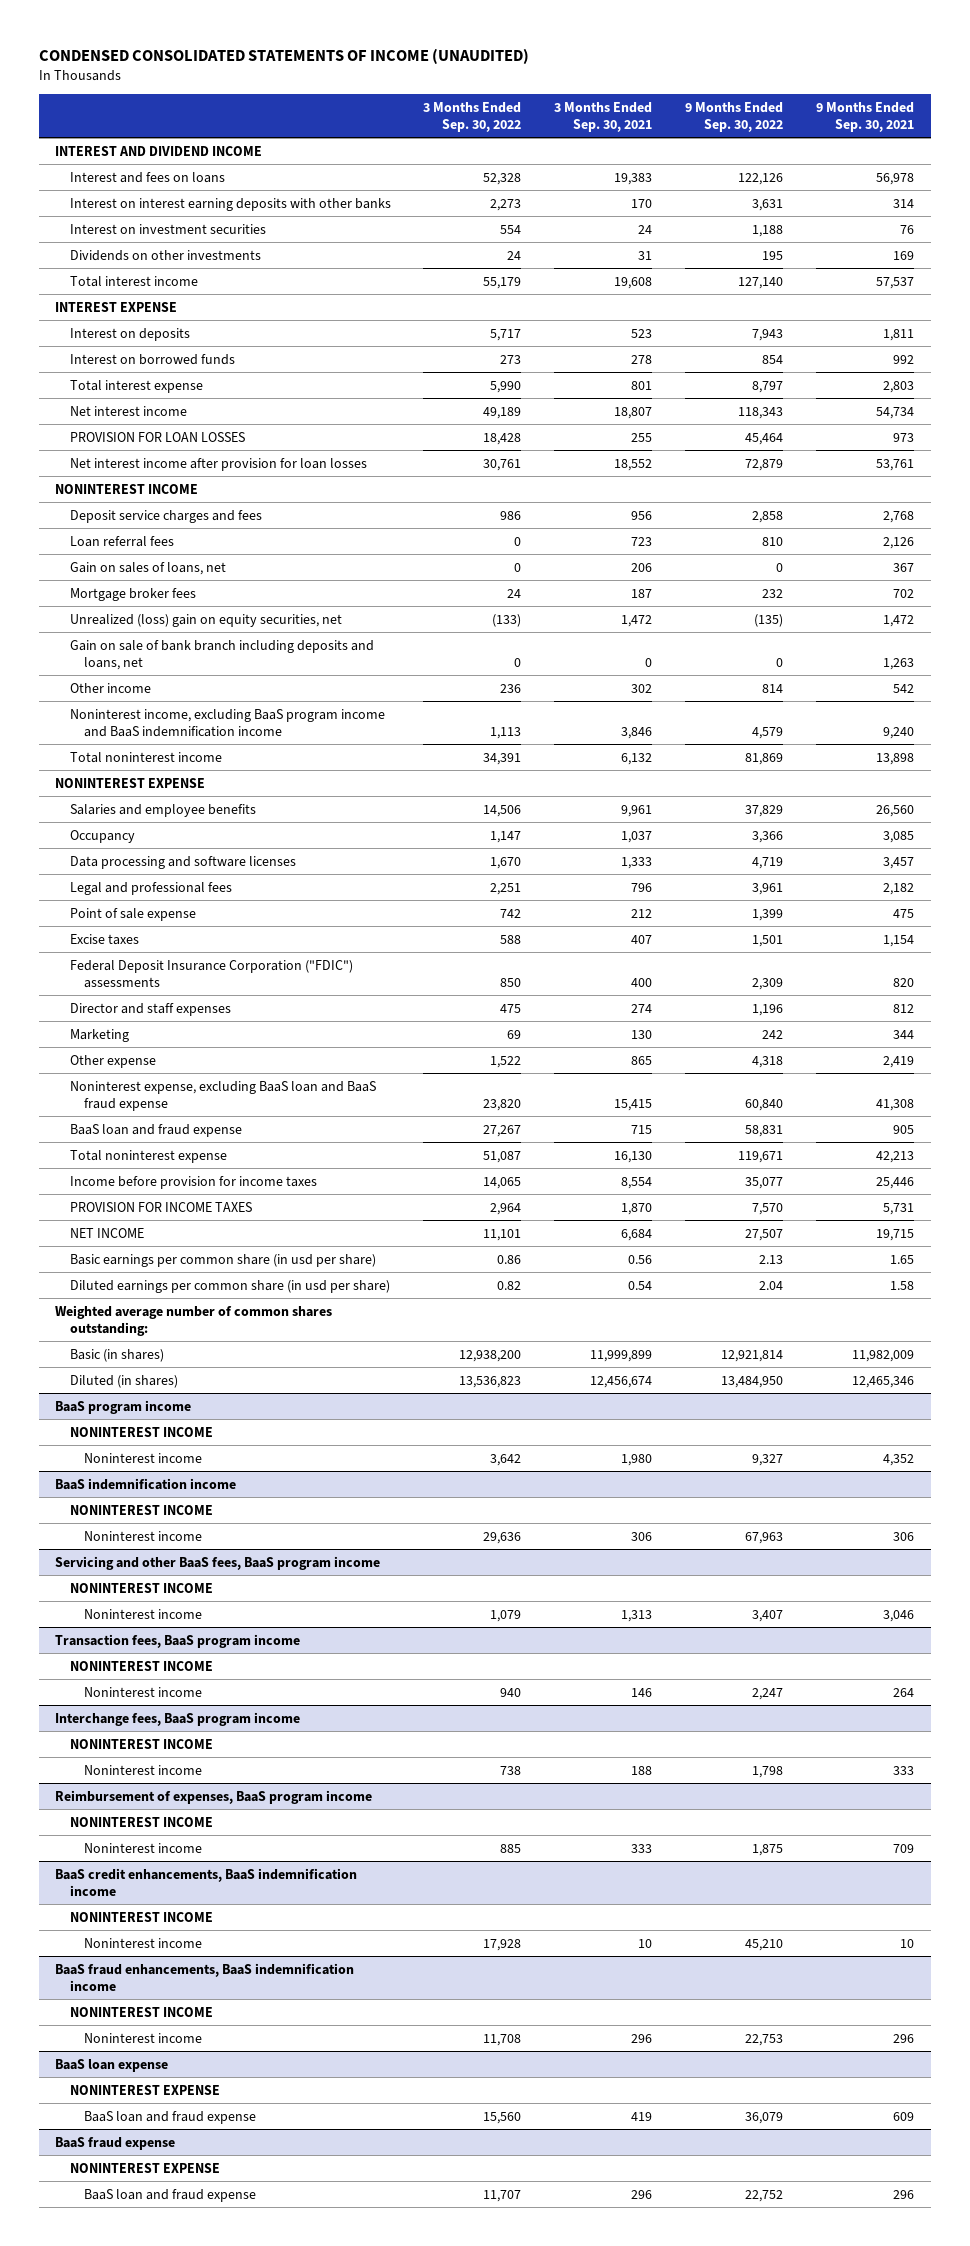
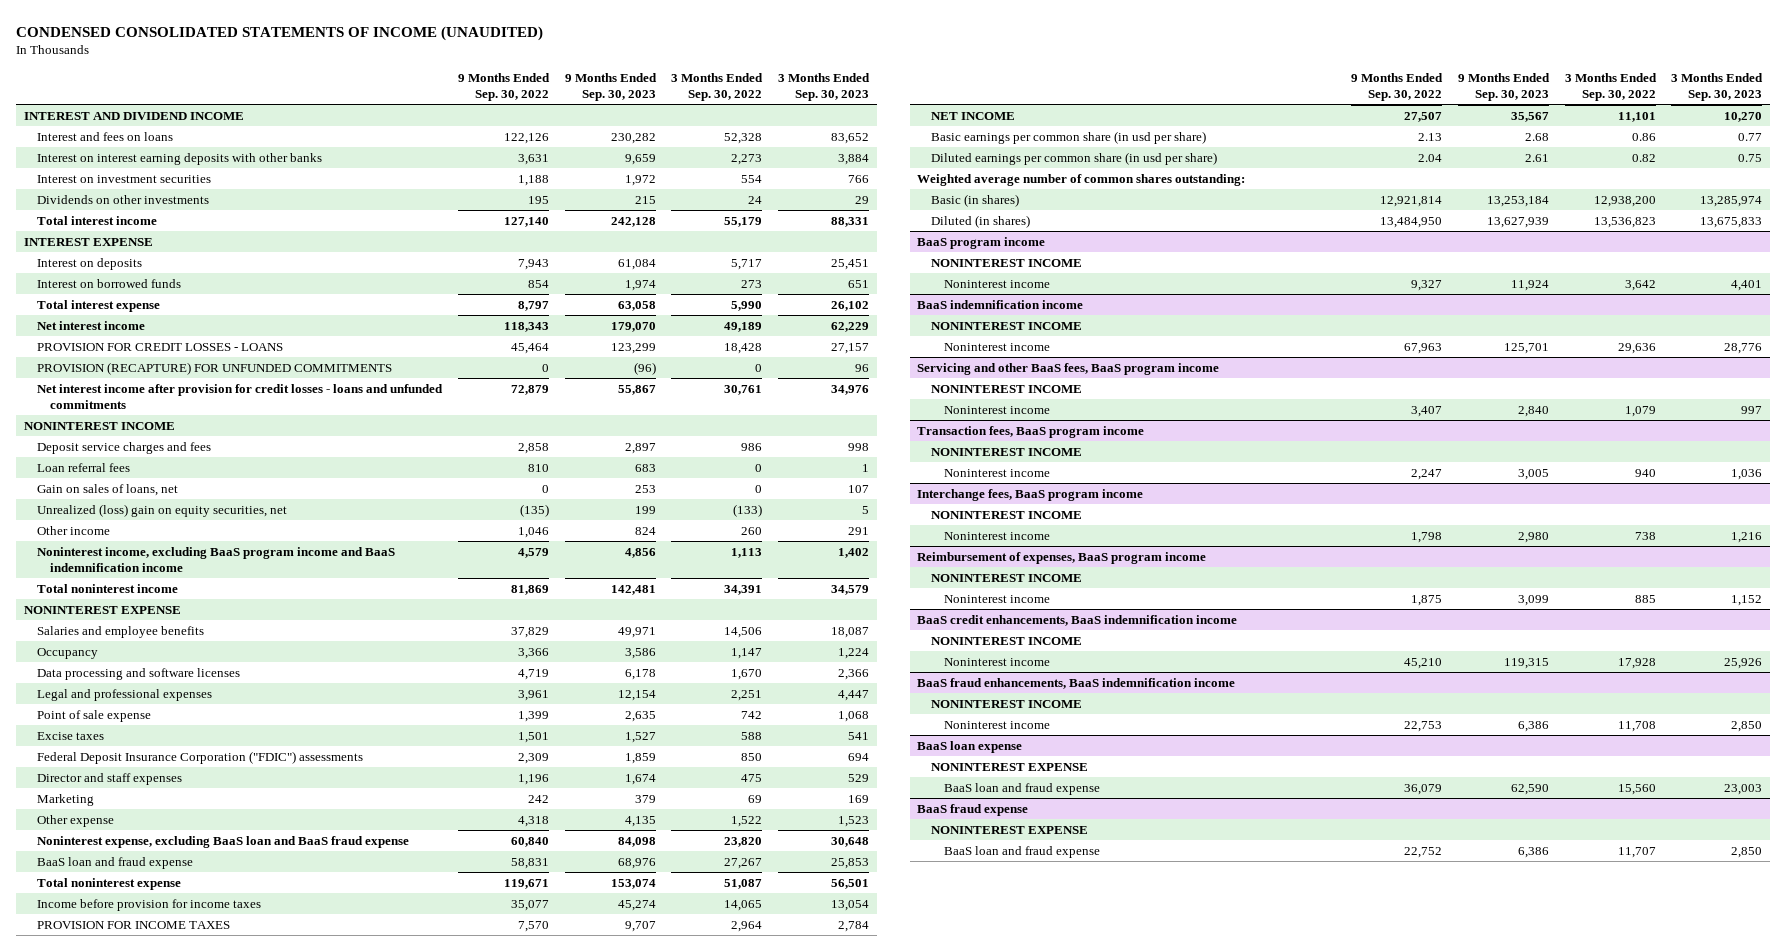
[554,101,653,132] 3 Months Ended Sep. 30, 2021 -> none
[816,101,915,132] 9 Months Ended Sep. 30, 2021 -> none
none -> [564,73,657,102] 9 Months Ended Sep. 30, 2023
none -> [778,73,871,102] 3 Months Ended Sep. 30, 2023
[69,431,245,442] PROVISION FOR LOAN LOSSES -> [37,342,284,351] PROVISION FOR CREDIT LOSSES - LOANS
none -> [37,361,393,375] PROVISION (RECAPTURE) FOR UNFUNDED COMMITMENTS
[69,457,367,471] Net interest income after provision for loan losses -> [37,383,444,409] Net interest income after provision for credit losses - loans and unfunded commitments
[69,587,196,601] Mortgage broker fees -> none
[69,639,374,670] Gain on sale of bank branch including deposits and loans, net -> none
[500,683,522,693] 236 -> [741,526,763,535] 260
[762,683,784,693] 814 -> [518,526,550,538] 1,046
[69,881,232,895] Legal and professional fees -> [37,688,213,701] Legal and professional expenses

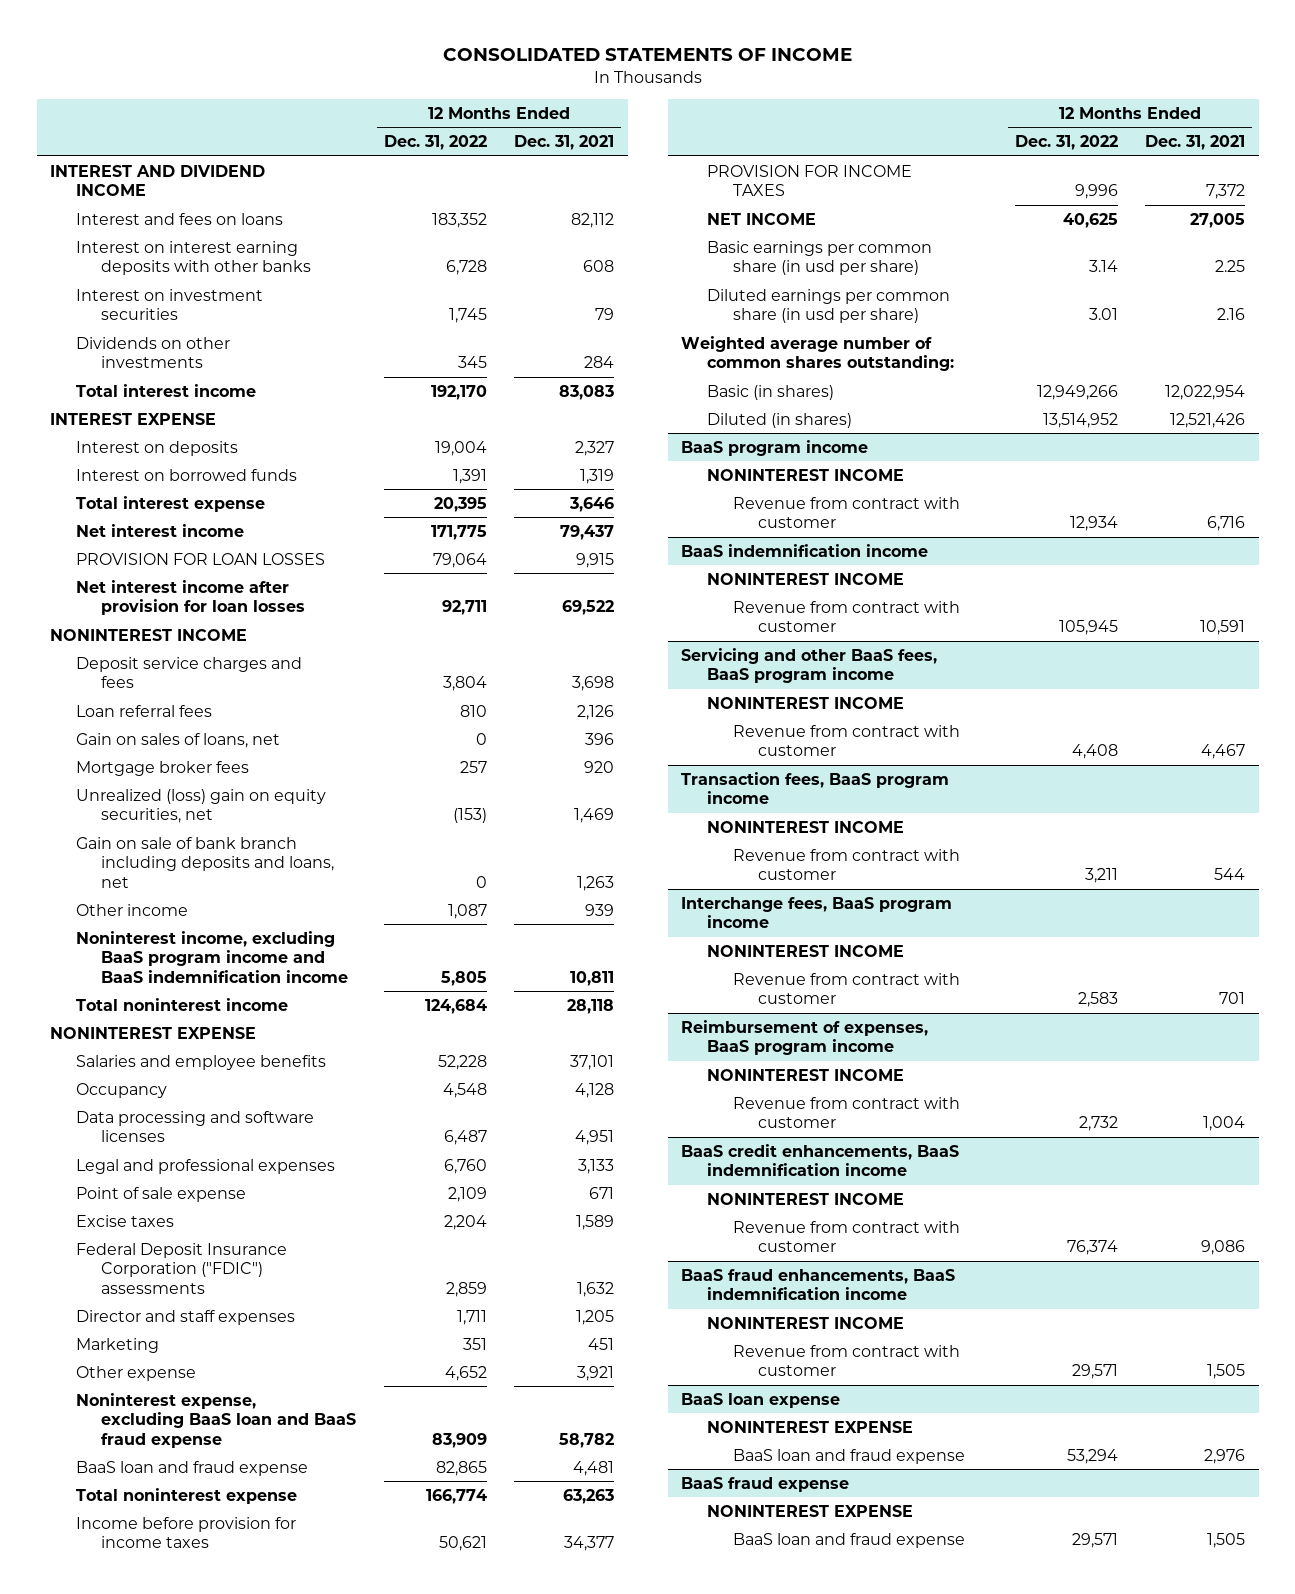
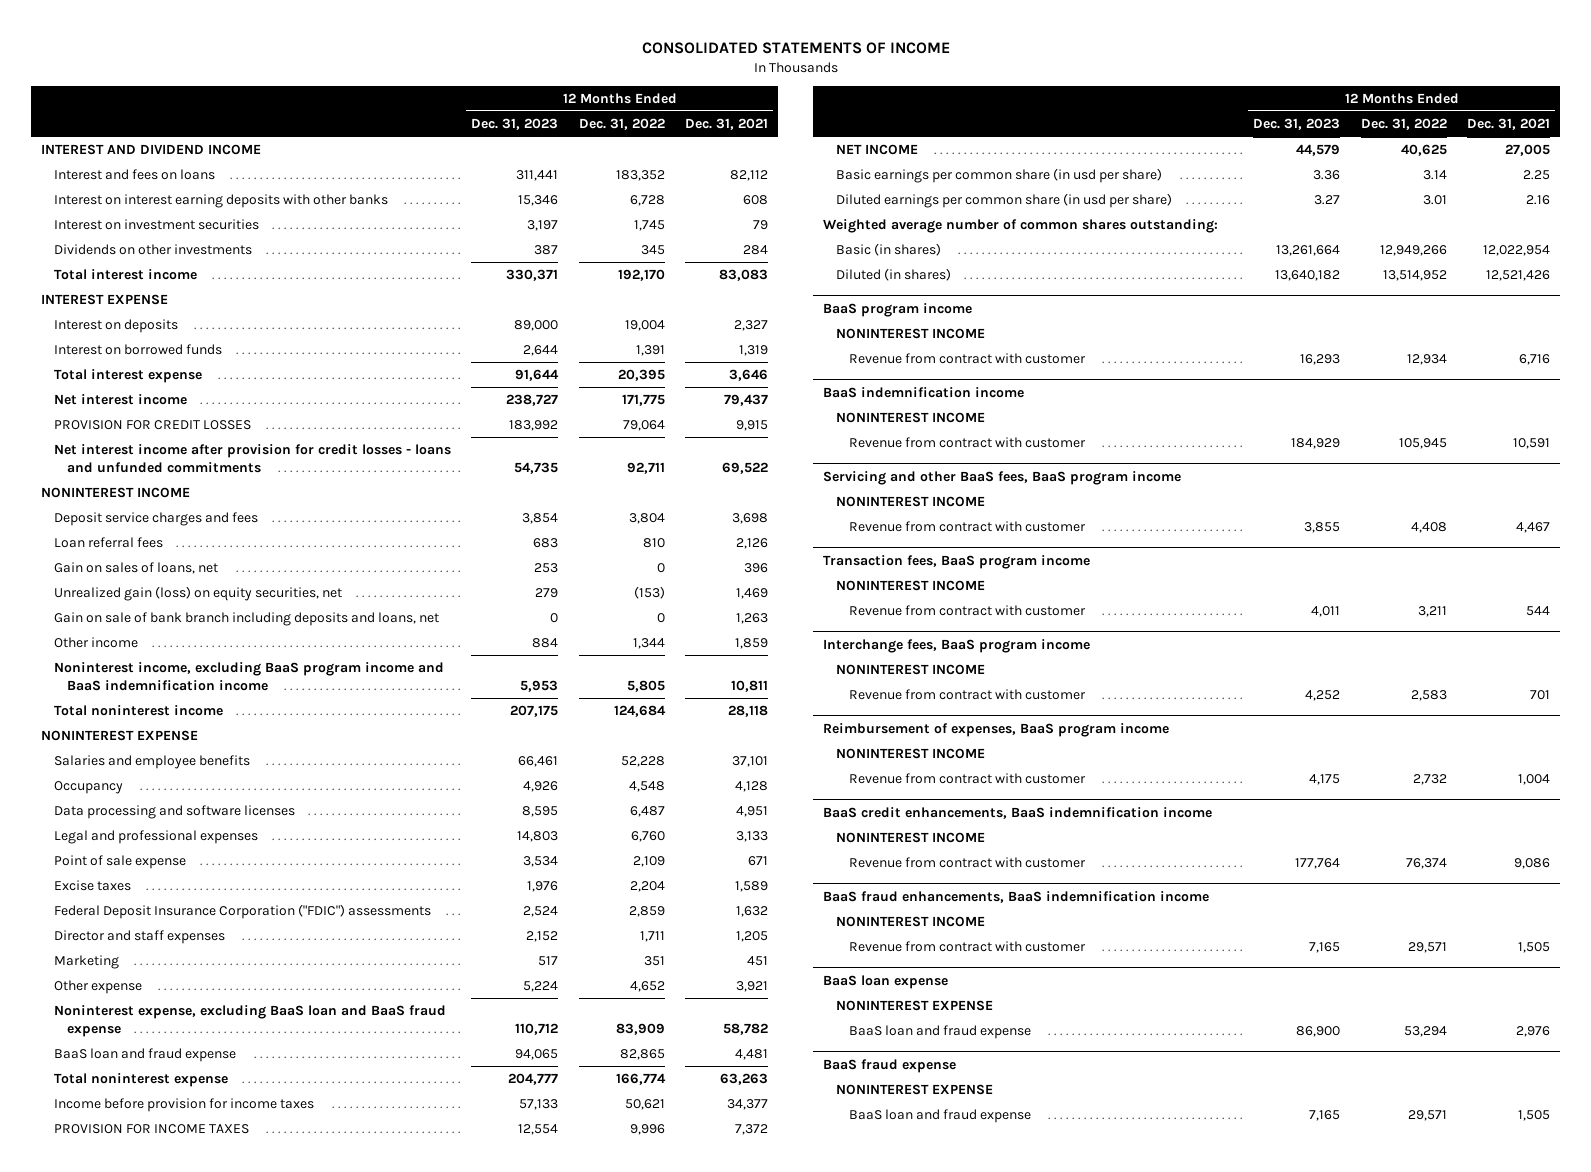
none -> [471,117,559,130] Dec. 31, 2023
[75,552,325,565] PROVISION FOR LOAN LOSSES -> [54,420,252,431] PROVISION FOR CREDIT LOSSES
[75,579,306,616] Net interest income after provision for loan losses -> [54,444,452,474] Net interest income after provision for credit losses - loans and unfunded commitments
[75,760,249,776] Mortgage broker fees -> none
[75,788,326,824] Unrealized (loss) gain on equity securities, net -> [54,586,343,602] Unrealized gain (loss) on equity securities, net
[447,903,487,919] 1,087 -> [632,638,665,650] 1,344
[584,903,614,916] 939 -> [734,638,768,650] 1,859

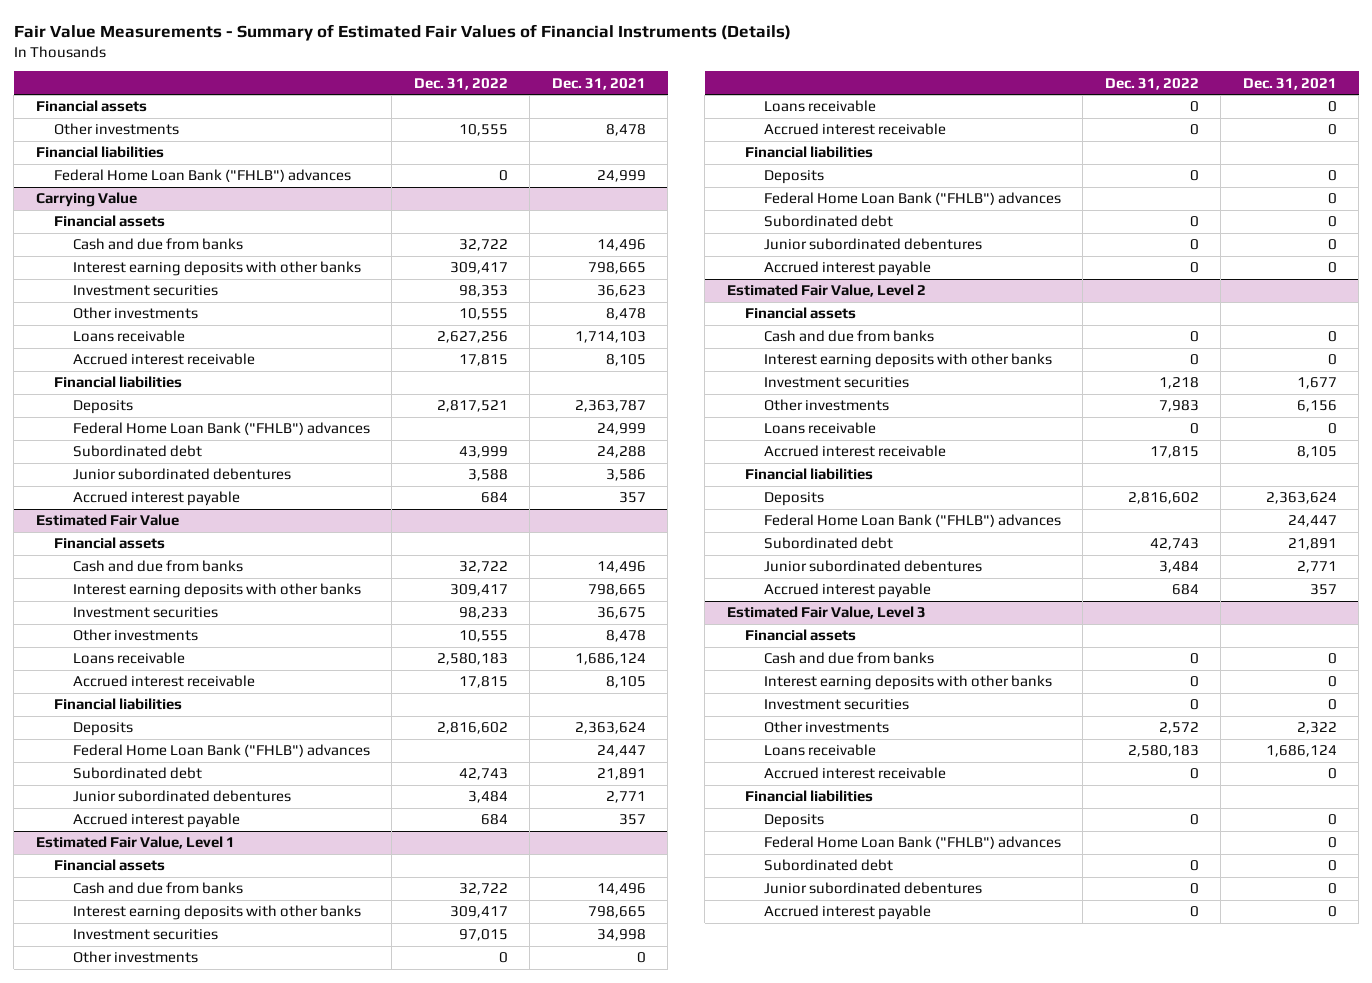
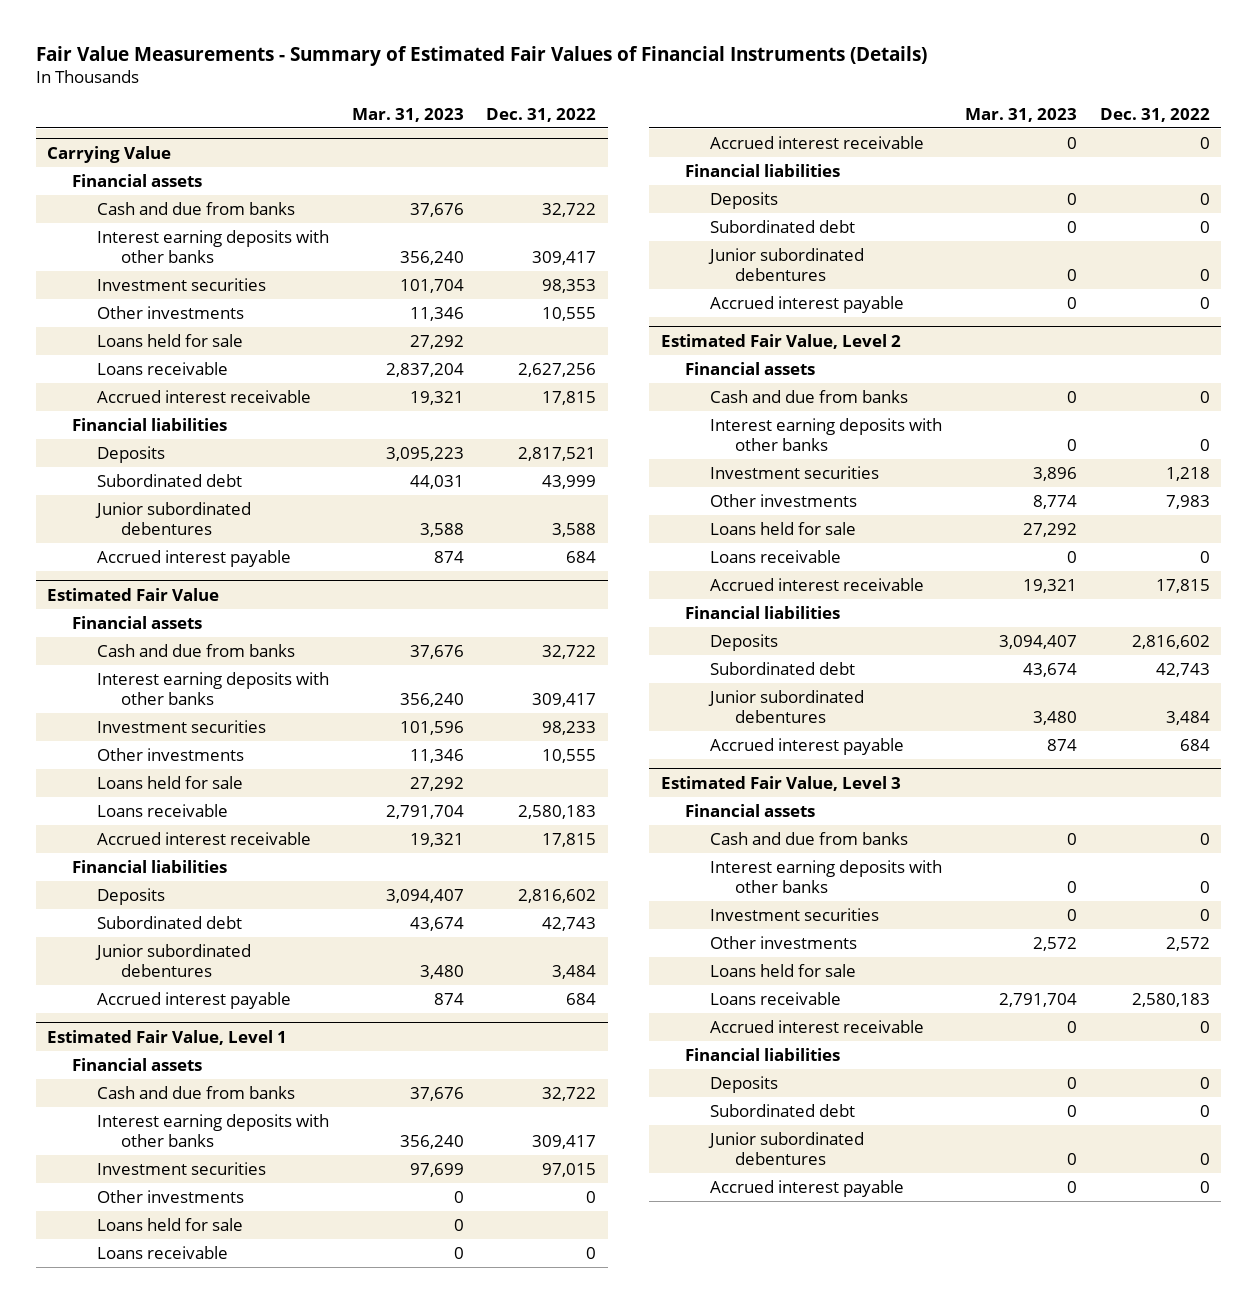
[551,77,646,90] Dec. 31, 2021 -> none
none -> [351,107,464,122] Mar. 31, 2023
[35,100,147,113] Financial assets -> none
[54,123,180,136] Other investments -> none
[35,146,164,159] Financial liabilities -> none
[54,169,352,183] Federal Home Loan Bank ("FHLB") advances -> none
none -> [96,333,243,347] Loans held for sale
[73,422,371,436] Federal Home Loan Bank ("FHLB") advances -> none
none -> [96,775,243,789] Loans held for sale
[73,744,371,758] Federal Home Loan Bank ("FHLB") advances -> none
none -> [96,1217,243,1231] Loans held for sale
[763,192,1061,206] Federal Home Loan Bank ("FHLB") advances -> none
none -> [710,521,857,535] Loans held for sale
[763,514,1061,528] Federal Home Loan Bank ("FHLB") advances -> none
none -> [710,963,857,977] Loans held for sale
[763,836,1061,850] Federal Home Loan Bank ("FHLB") advances -> none

